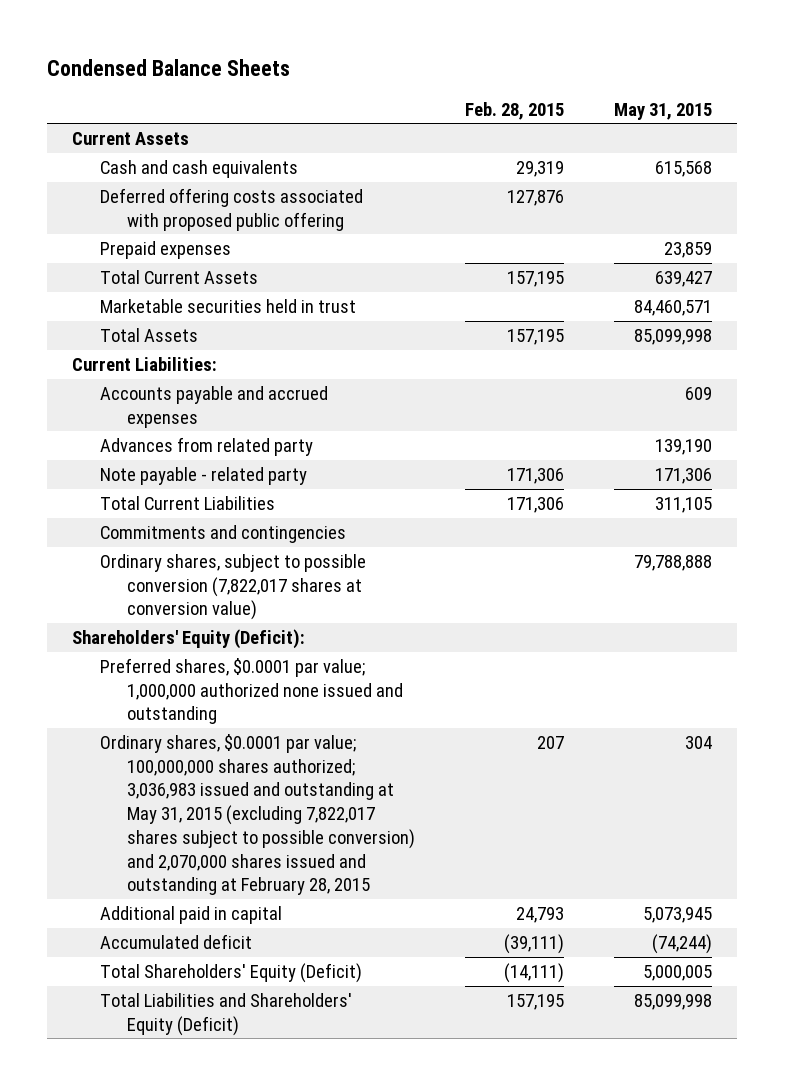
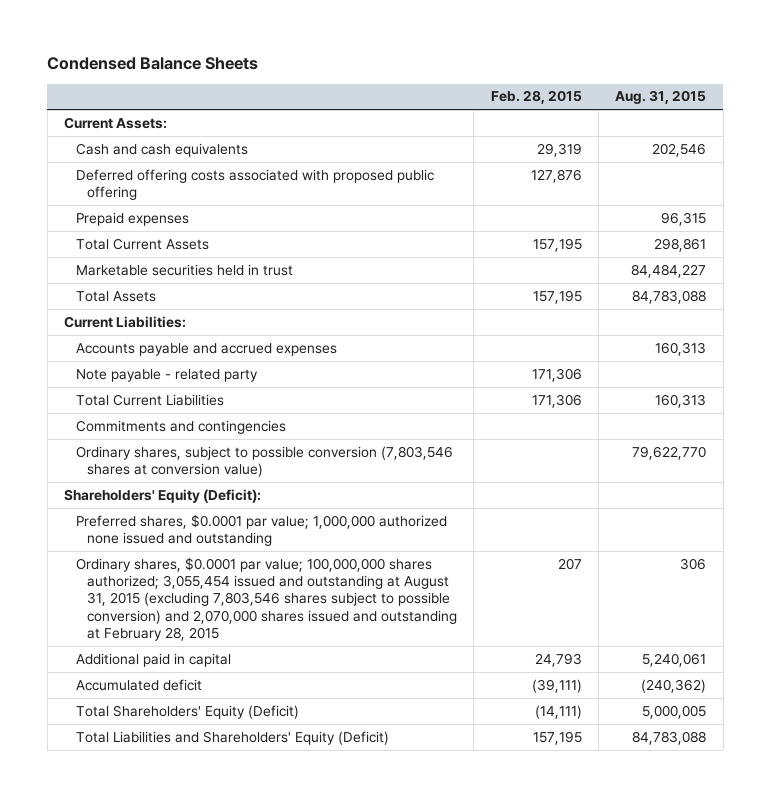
[614,102,713,120] May 31, 2015 -> none
none -> [615,90,707,105] Aug. 31, 2015
[72,131,190,145] Current Assets -> [64,116,168,129] Current Assets:
[99,436,313,456] Advances from related party -> none
[99,553,366,621] Ordinary shares, subject to possible conversion (7,822,017 shares at conversion value) -> [75,445,453,478] Ordinary shares, subject to possible conversion (7,803,546 shares at conversion value)
[99,733,416,896] Ordinary shares, $0.0001 par value; 100,000,000 shares authorized; 3,036,983 issued and outstanding at May 31, 2015 (excluding 7,822,017 shares subject to possible conversion) and 2,070,000 shares issued and outstanding at February 28, 2015 -> [75,556,457,642] Ordinary shares, $0.0001 par value; 100,000,000 shares authorized; 3,055,454 issued and outstanding at August 31, 2015 (excluding 7,803,546 shares subject to possible conversion) and 2,070,000 shares issued and outstanding at February 28, 2015

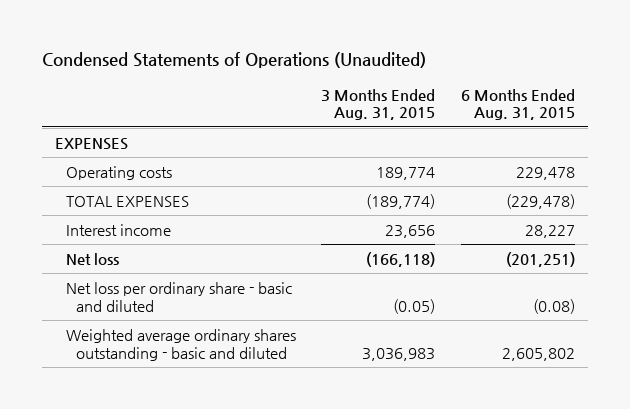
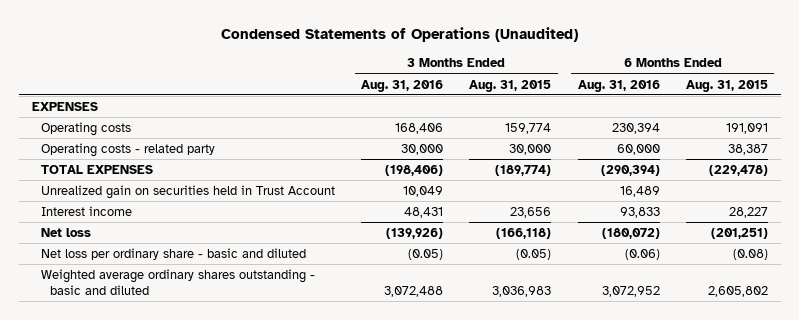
none -> [361,79,444,92] Aug. 31, 2016
none -> [577,79,660,92] Aug. 31, 2016
[376,166,436,180] 189,774 -> [505,123,552,135] 159,774
[516,166,576,180] 229,478 -> [725,123,768,135] 191,091
none -> [40,143,215,158] Operating costs - related party
none -> [40,185,335,200] Unrealized gain on securities held in Trust Account

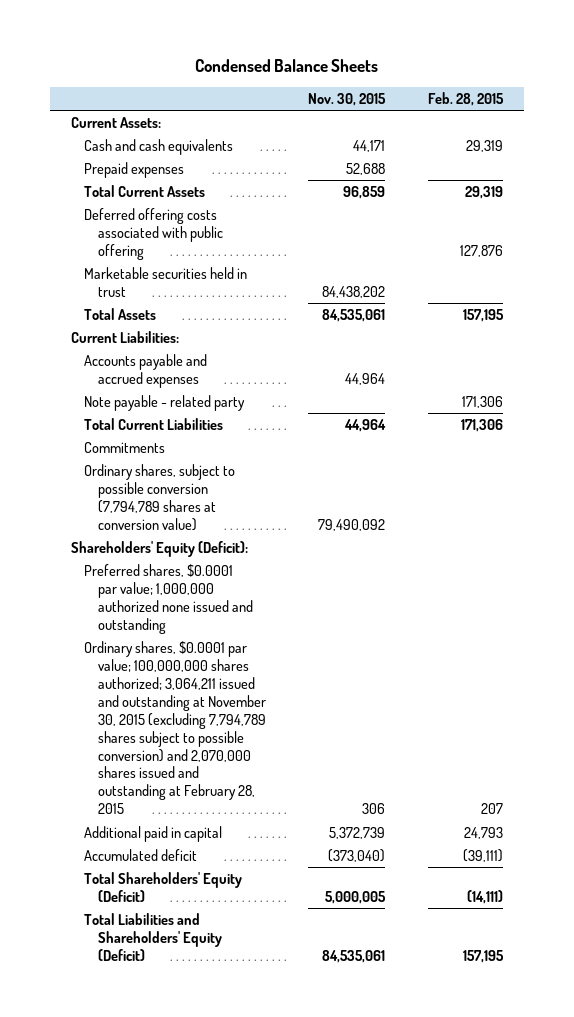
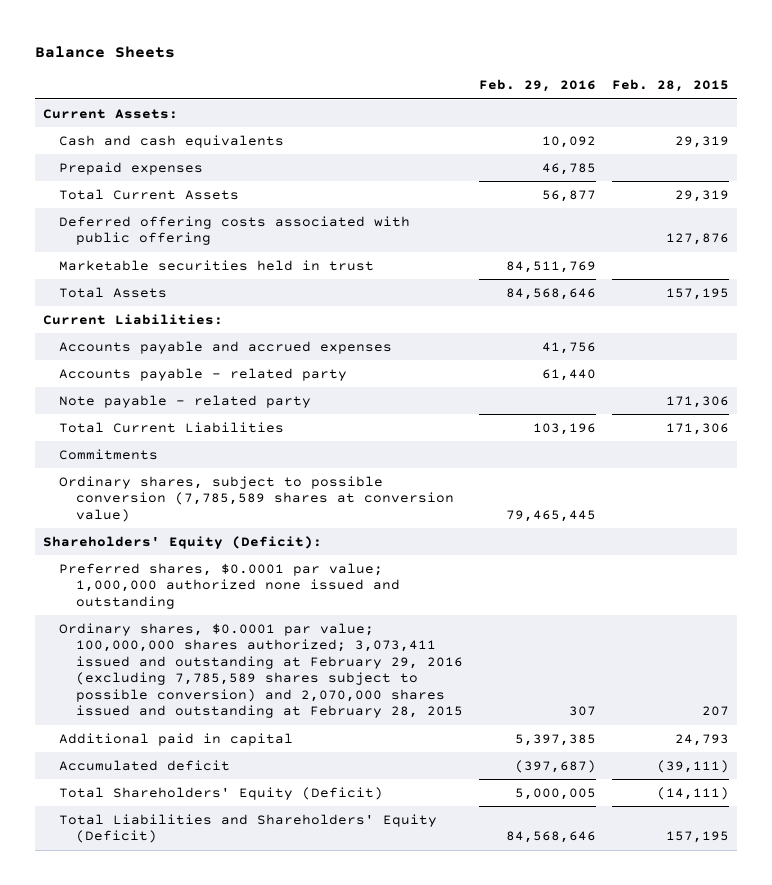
[194,59,378,73] Condensed Balance Sheets -> [34,45,175,58] Balance Sheets
[308,92,387,106] Nov. 30, 2015 -> none
none -> [479,79,597,93] Feb. 29, 2016
none -> [59,367,348,381] Accounts payable - related party
[84,464,236,531] Ordinary shares, subject to possible conversion (7,794,789 shares at conversion value) -> [59,475,455,522] Ordinary shares, subject to possible conversion (7,785,589 shares at conversion value)
[84,641,266,815] Ordinary shares, $0.0001 par value; 100,000,000 shares authorized; 3,064,211 issued and outstanding at November 30, 2015 (excluding 7,794,789 shares subject to possible conversion) and 2,070,000 shares issued and outstanding at February 28, 2015 -> [59,622,464,719] Ordinary shares, $0.0001 par value; 100,000,000 shares authorized; 3,073,411 issued and outstanding at February 29, 2016 (excluding 7,785,589 shares subject to possible conversion) and 2,070,000 shares issued and outstanding at February 28, 2015

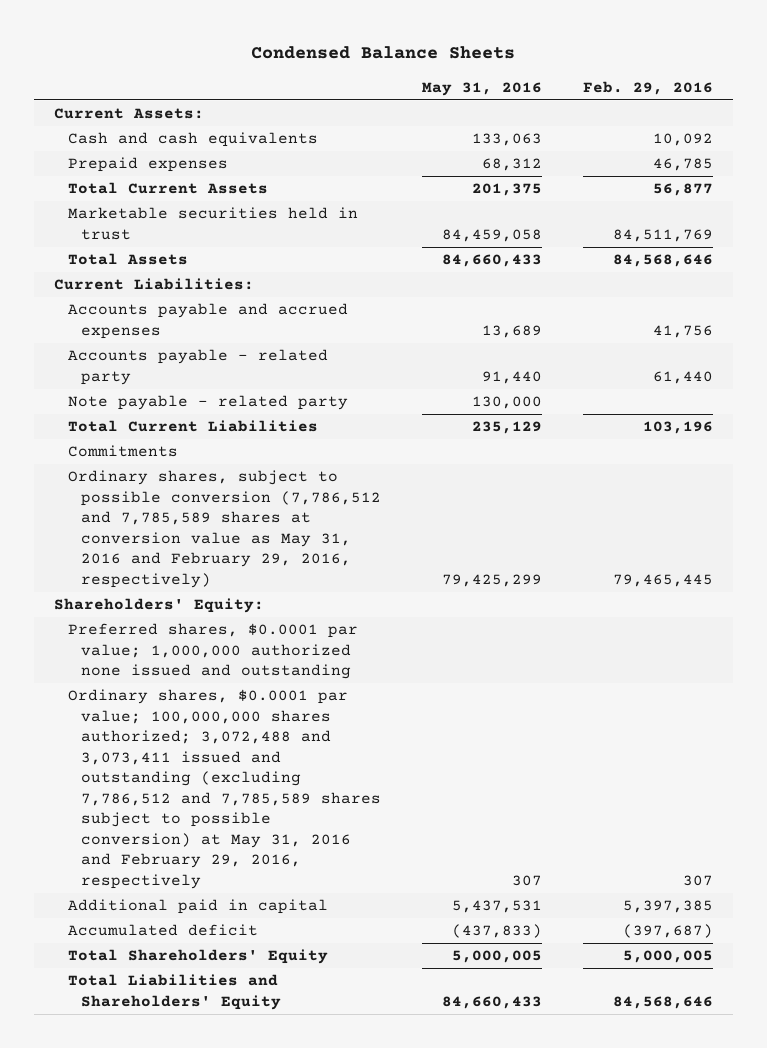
[34,45,175,58] Balance Sheets -> [251,46,516,60] Condensed Balance Sheets
[612,79,730,93] Feb. 28, 2015 -> none
none -> [421,81,542,96] May 31, 2016
[59,215,411,246] Deferred offering costs associated with public offering -> none
[59,475,455,522] Ordinary shares, subject to possible conversion (7,785,589 shares at conversion value) -> [67,470,381,588] Ordinary shares, subject to possible conversion (7,786,512 and 7,785,589 shares at conversion value as May 31, 2016 and February 29, 2016, respectively)
[42,535,322,549] Shareholders' Equity (Deficit): -> [54,598,265,614] Shareholders' Equity:
[59,622,464,719] Ordinary shares, $0.0001 par value; 100,000,000 shares authorized; 3,073,411 issued and outstanding at February 29, 2016 (excluding 7,785,589 shares subject to possible conversion) and 2,070,000 shares issued and outstanding at February 28, 2015 -> [67,689,381,889] Ordinary shares, $0.0001 par value; 100,000,000 shares authorized; 3,072,488 and 3,073,411 issued and outstanding (excluding 7,786,512 and 7,785,589 shares subject to possible conversion) at May 31, 2016 and February 29, 2016, respectively
[59,786,384,800] Total Shareholders' Equity (Deficit) -> [67,949,328,965] Total Shareholders' Equity
[59,813,438,844] Total Liabilities and Shareholders' Equity (Deficit) -> [67,974,281,1010] Total Liabilities and Shareholders' Equity

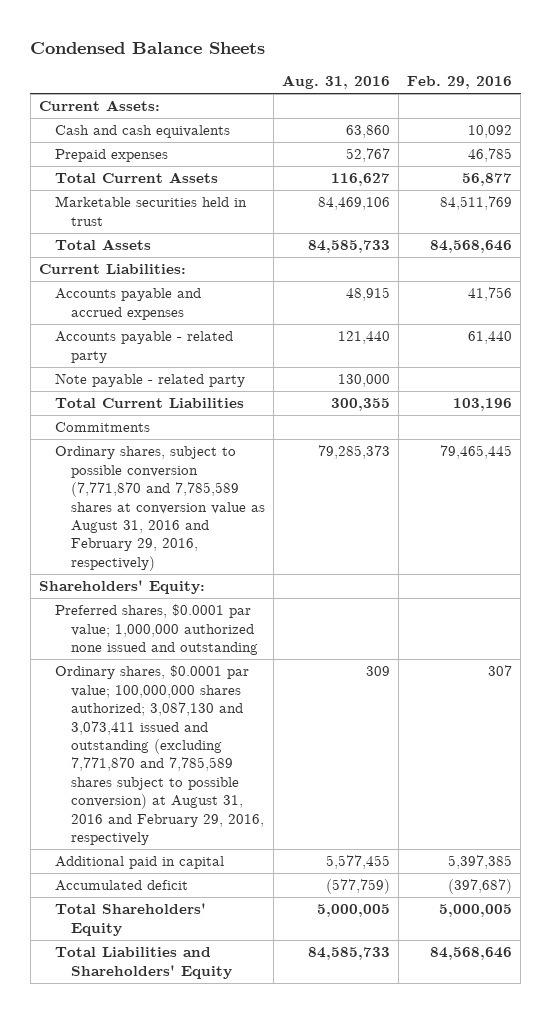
[421,81,542,96] May 31, 2016 -> none
none -> [281,75,390,90] Aug. 31, 2016
[67,470,381,588] Ordinary shares, subject to possible conversion (7,786,512 and 7,785,589 shares at conversion value as May 31, 2016 and February 29, 2016, respectively) -> [54,446,265,571] Ordinary shares, subject to possible conversion (7,771,870 and 7,785,589 shares at conversion value as August 31, 2016 and February 29, 2016, respectively)
[67,689,381,889] Ordinary shares, $0.0001 par value; 100,000,000 shares authorized; 3,072,488 and 3,073,411 issued and outstanding (excluding 7,786,512 and 7,785,589 shares subject to possible conversion) at May 31, 2016 and February 29, 2016, respectively -> [54,665,264,846] Ordinary shares, $0.0001 par value; 100,000,000 shares authorized; 3,087,130 and 3,073,411 issued and outstanding (excluding 7,771,870 and 7,785,589 shares subject to possible conversion) at August 31, 2016 and February 29, 2016, respectively

